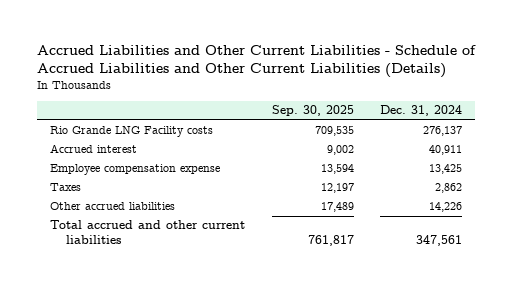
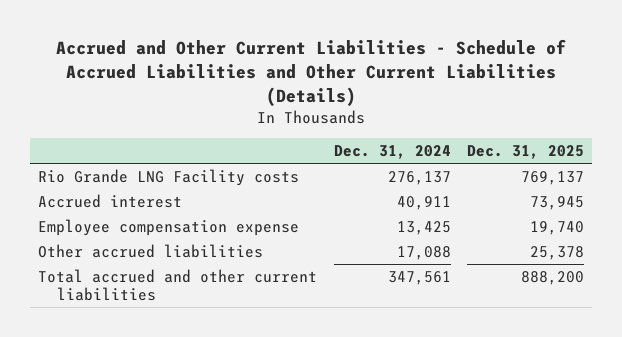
[37,45,477,79] Accrued Liabilities and Other Current Liabilities - Schedule of Accrued Liabilities and Other Current Liabilities (Details) -> [56,39,567,106] Accrued and Other Current Liabilities - Schedule of Accrued Liabilities and Other Current Liabilities (Details)
[271,105,354,117] Sep. 30, 2025 -> none
none -> [466,144,584,159] Dec. 31, 2025
[50,183,82,192] Taxes -> none
[429,202,463,213] 14,226 -> [396,245,451,260] 17,088

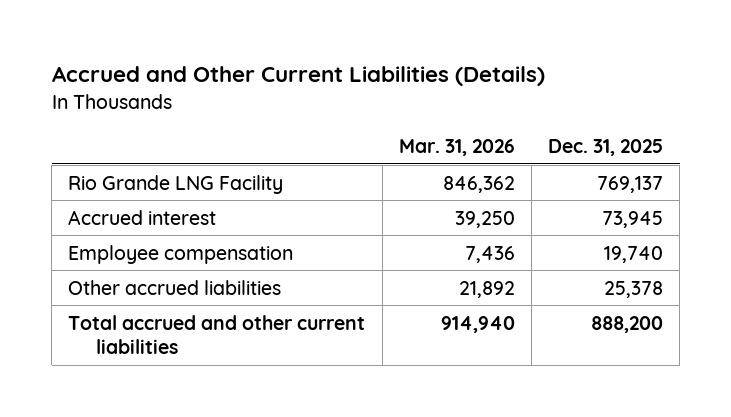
[56,39,567,106] Accrued and Other Current Liabilities - Schedule of Accrued Liabilities and Other Current Liabilities (Details) -> [51,66,545,87] Accrued and Other Current Liabilities (Details)
[333,144,451,159] Dec. 31, 2024 -> none
none -> [398,138,515,156] Mar. 31, 2026
[38,168,300,186] Rio Grande LNG Facility costs -> [68,174,284,194] Rio Grande LNG Facility
[38,218,300,236] Employee compensation expense -> [68,244,294,264] Employee compensation

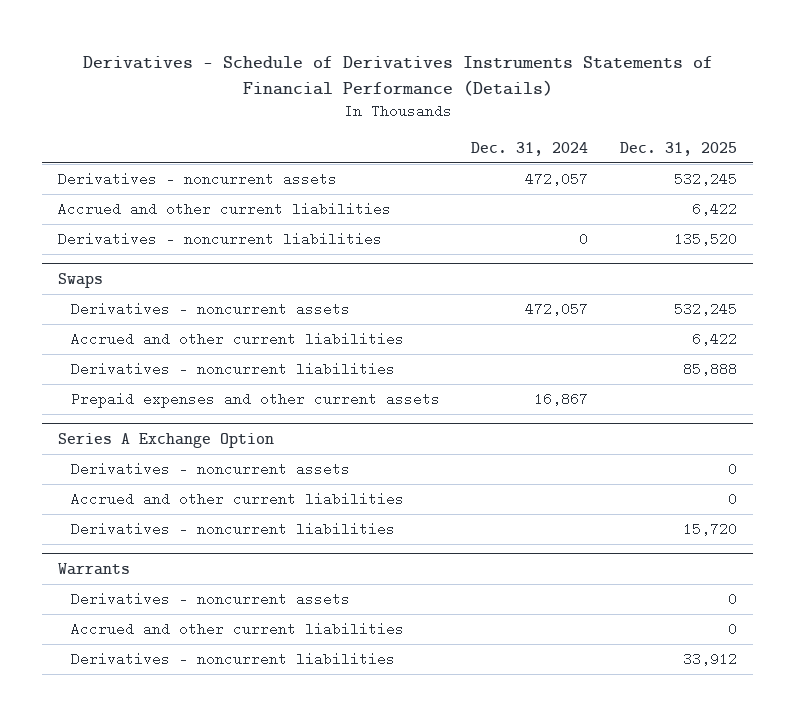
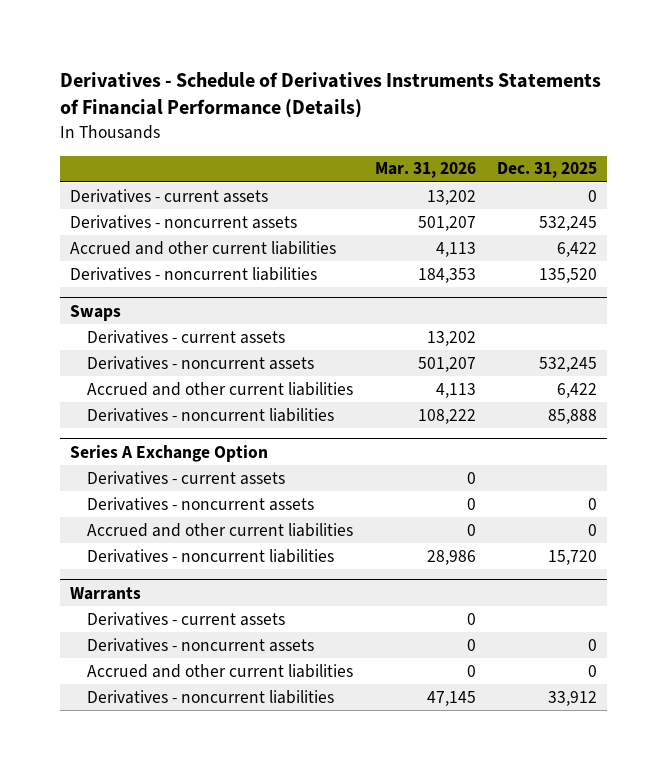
[471,141,589,156] Dec. 31, 2024 -> none
none -> [374,162,476,179] Mar. 31, 2026
none -> [70,188,269,203] Derivatives - current assets
none -> [87,329,286,344] Derivatives - current assets
[70,392,440,409] Prepaid expenses and other current assets -> none
none -> [87,470,286,485] Derivatives - current assets
none -> [87,611,286,626] Derivatives - current assets

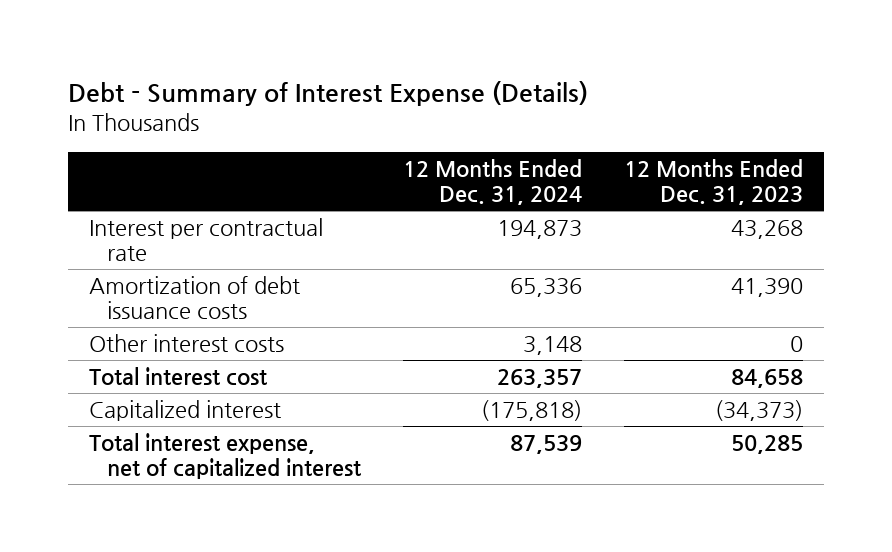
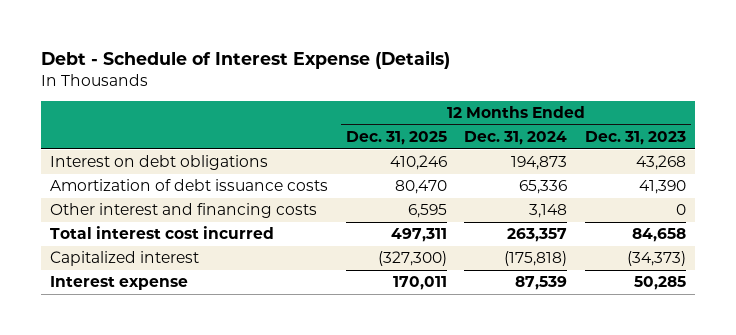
[68,81,589,107] Debt - Summary of Interest Expense (Details) -> [41,49,451,69] Debt - Schedule of Interest Expense (Details)
none -> [345,131,447,146] Dec. 31, 2025
[89,218,324,262] Interest per contractual rate -> [50,155,269,171] Interest on debt obligations
[89,334,285,353] Other interest costs -> [50,203,318,219] Other interest and financing costs
[89,367,268,387] Total interest cost -> [50,226,275,240] Total interest cost incurred
[89,433,362,480] Total interest expense, net of capitalized interest -> [50,276,189,291] Interest expense

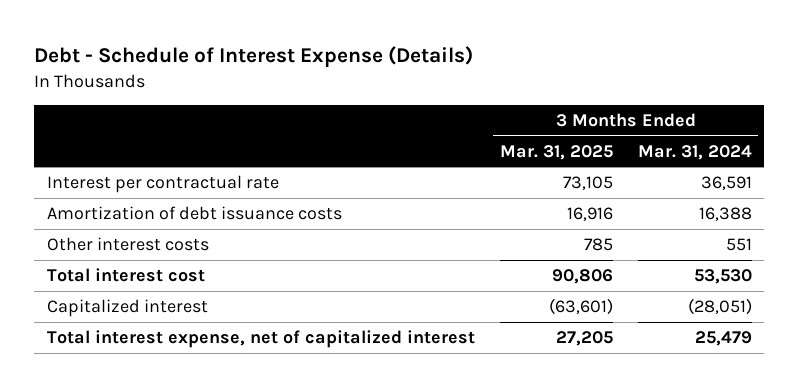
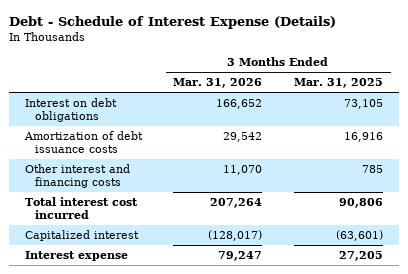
[637,144,752,160] Mar. 31, 2024 -> none
none -> [173,78,263,89] Mar. 31, 2026
[46,175,279,194] Interest per contractual rate -> [24,98,117,123] Interest on debt obligations
[46,237,209,252] Other interest costs -> [24,164,130,189] Other interest and financing costs
[46,268,205,283] Total interest cost -> [24,197,138,220] Total interest cost incurred
[46,330,475,349] Total interest expense, net of capitalized interest -> [24,251,128,262] Interest expense

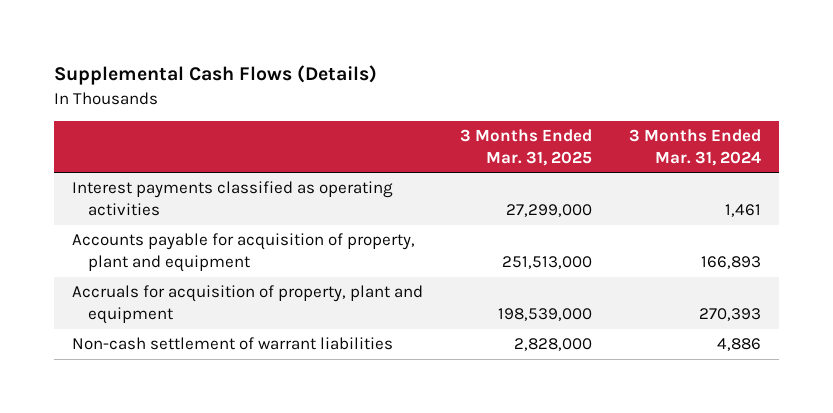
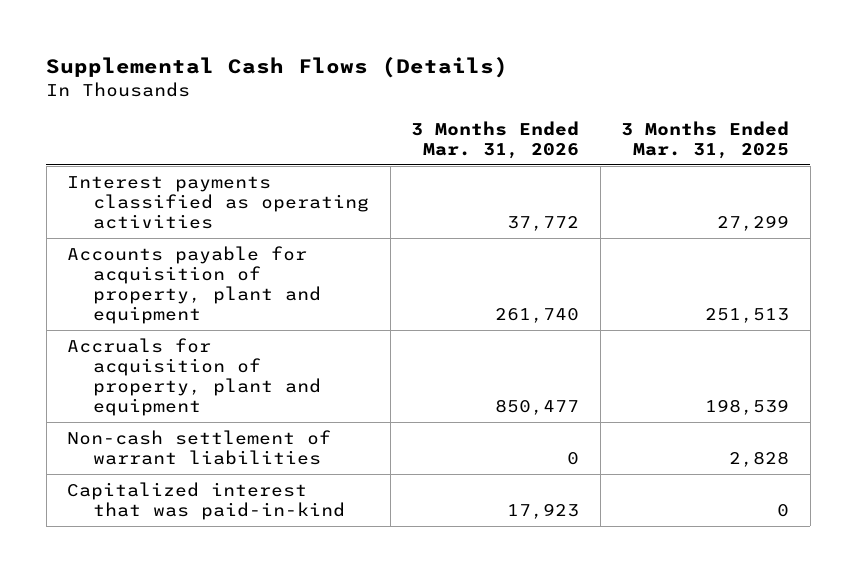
[628,128,761,166] 3 Months Ended Mar. 31, 2024 -> none
none -> [411,120,580,159] 3 Months Ended Mar. 31, 2026
[506,204,593,218] 27,299,000 -> [717,214,790,231] 27,299
[502,256,593,270] 251,513,000 -> [705,308,790,324] 251,513
[498,308,593,322] 198,539,000 -> [705,399,790,416] 198,539
[514,338,593,352] 2,828,000 -> [729,450,790,467] 2,828
none -> [67,481,346,520] Capitalized interest that was paid-in-kind

